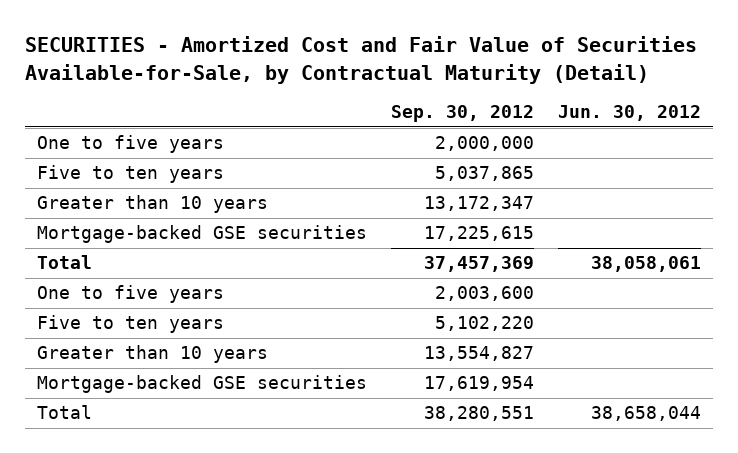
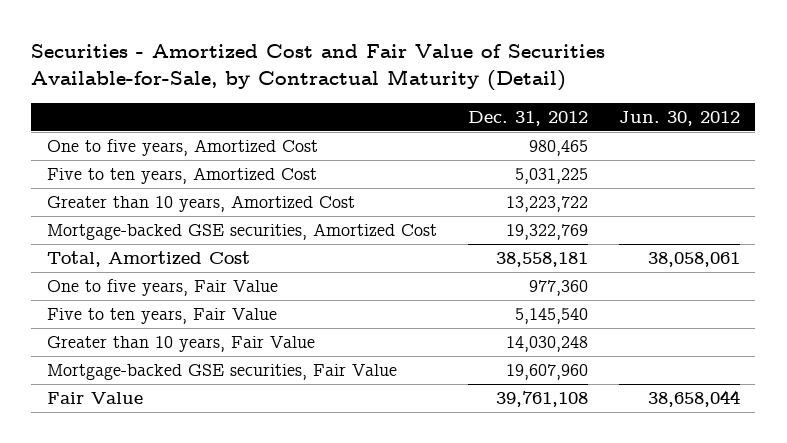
[25,36,698,84] SECURITIES - Amortized Cost and Fair Value of Securities Available-for-Sale, by Contractual Maturity (Detail) -> [31,44,606,92] Securities - Amortized Cost and Fair Value of Securities Available-for-Sale, by Contractual Maturity (Detail)
[390,105,534,123] Sep. 30, 2012 -> none
none -> [467,110,588,126] Dec. 31, 2012
[37,135,225,154] One to five years -> [46,138,318,156] One to five years, Amortized Cost
[37,165,225,184] Five to ten years -> [46,166,317,184] Five to ten years, Amortized Cost
[37,195,269,214] Greater than 10 years -> [46,194,355,212] Greater than 10 years, Amortized Cost
[37,225,368,244] Mortgage-backed GSE securities -> [46,222,437,240] Mortgage-backed GSE securities, Amortized Cost
[37,255,93,270] Total -> [46,250,250,267] Total, Amortized Cost
[37,285,225,304] One to five years -> [46,278,278,296] One to five years, Fair Value
[37,315,225,334] Five to ten years -> [46,307,277,324] Five to ten years, Fair Value
[37,345,269,364] Greater than 10 years -> [46,335,315,352] Greater than 10 years, Fair Value
[37,375,368,394] Mortgage-backed GSE securities -> [46,363,397,380] Mortgage-backed GSE securities, Fair Value
[37,405,93,420] Total -> [46,391,143,404] Fair Value

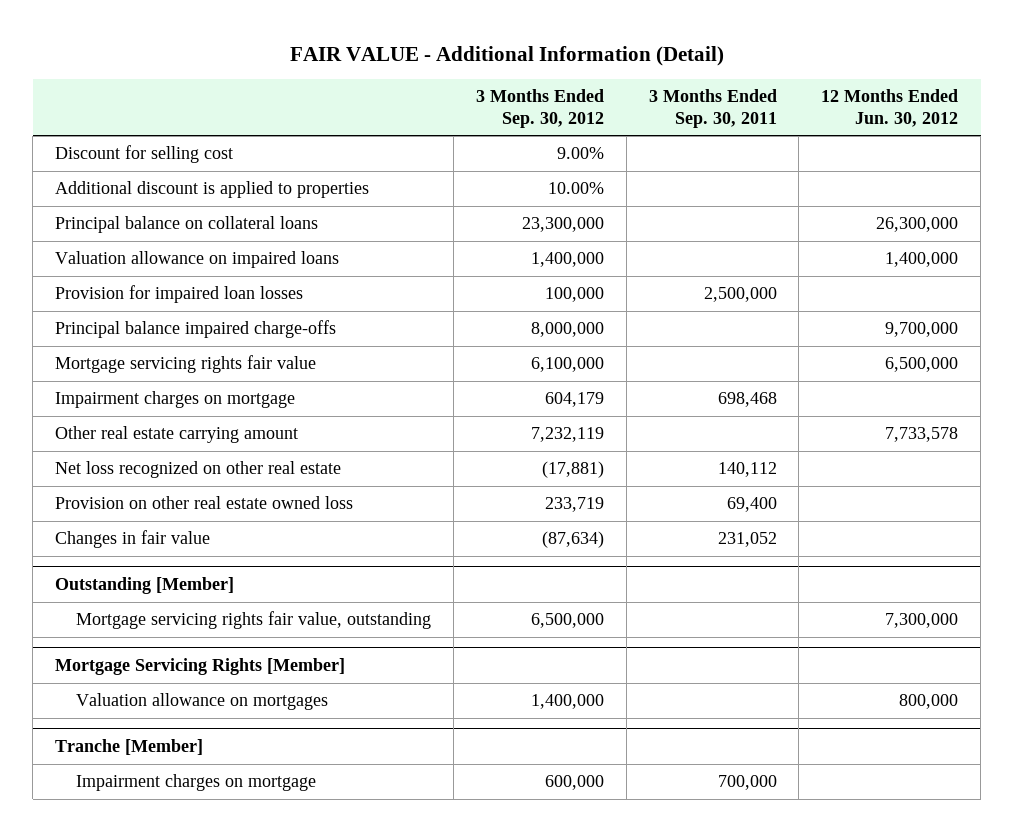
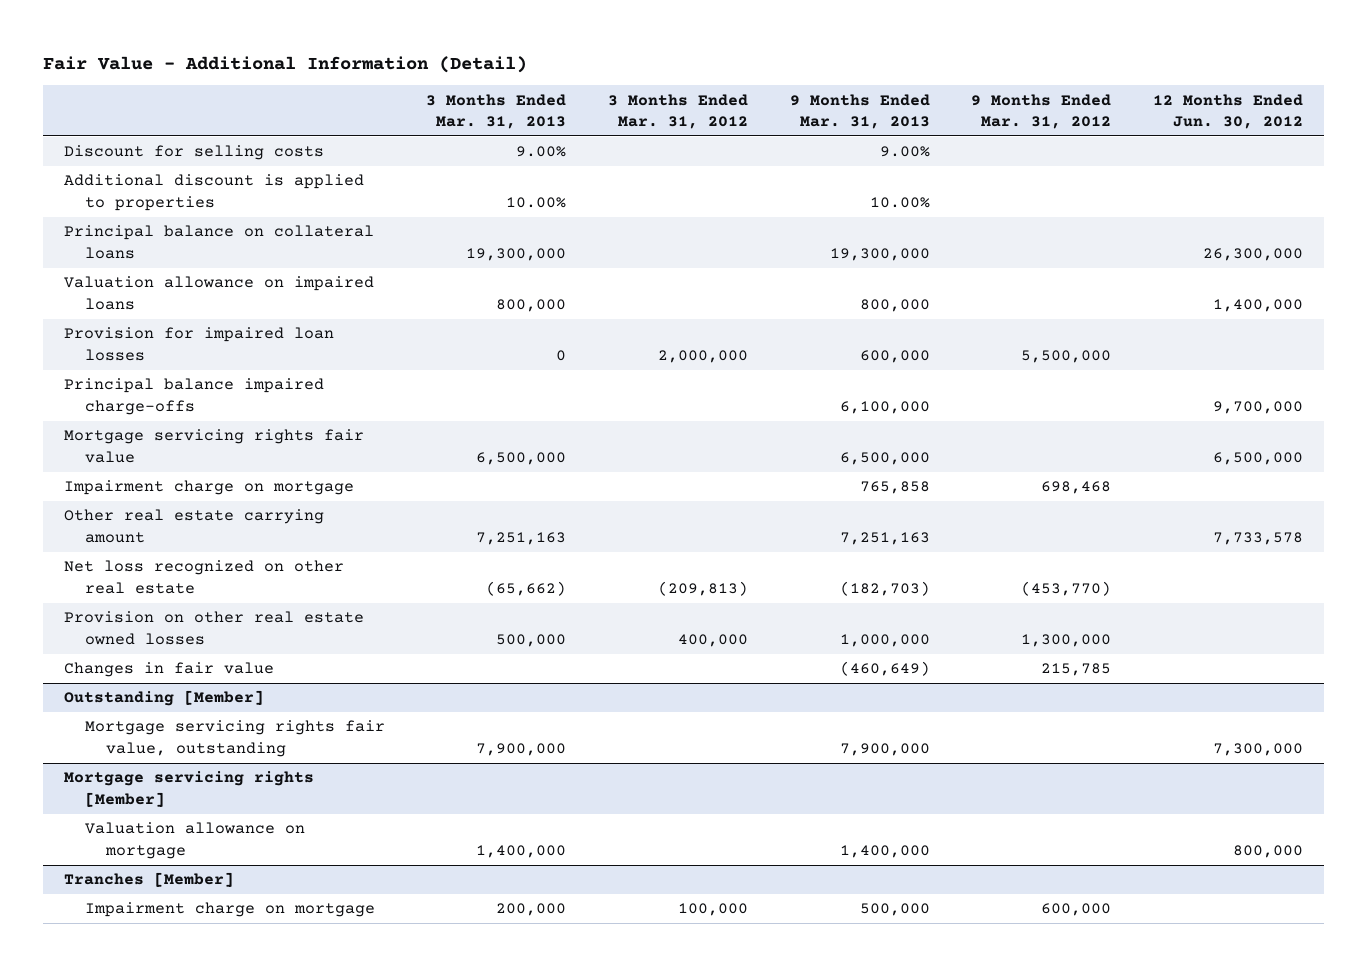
[289,45,724,66] FAIR VALUE - Additional Information (Detail) -> [42,55,527,73] Fair Value - Additional Information (Detail)
[475,89,604,128] 3 Months Ended Sep. 30, 2012 -> none
[648,89,777,128] 3 Months Ended Sep. 30, 2011 -> none
none -> [426,93,567,130] 3 Months Ended Mar. 31, 2013
none -> [608,93,749,130] 3 Months Ended Mar. 31, 2012
none -> [789,93,930,130] 9 Months Ended Mar. 31, 2013
none -> [971,93,1112,130] 9 Months Ended Mar. 31, 2012
[54,145,233,164] Discount for selling cost -> [63,145,324,161] Discount for selling costs
[54,391,295,409] Impairment charges on mortgage -> [63,480,354,496] Impairment charge on mortgage
[54,496,353,510] Provision on other real estate owned loss -> [63,611,364,645] Provision on other real estate owned losses
[54,739,203,756] Tranche [Member] -> none
[76,774,317,792] Impairment charges on mortgage -> none
[54,658,345,676] Mortgage Servicing Rights [Member] -> [63,771,314,807] Mortgage servicing rights [Member]
[76,693,329,711] Valuation allowance on mortgages -> [84,822,305,859] Valuation allowance on mortgage
none -> [63,872,234,888] Tranches [Member]
none -> [84,902,375,918] Impairment charge on mortgage

